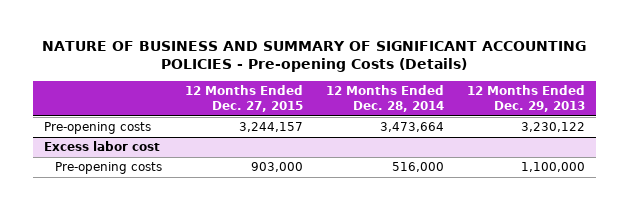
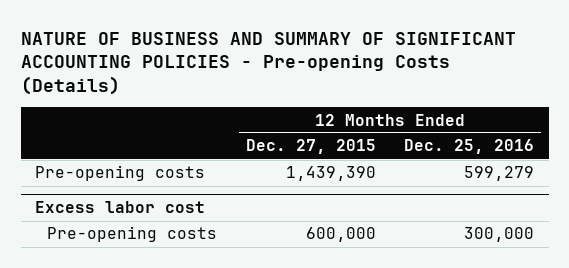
[325,85,444,113] 12 Months Ended Dec. 28, 2014 -> none
[466,85,585,113] 12 Months Ended Dec. 29, 2013 -> none
none -> [404,139,535,155] Dec. 25, 2016
[239,122,304,133] 3,244,157 -> [285,166,376,182] 1,439,390
[251,162,304,173] 903,000 -> [305,227,376,243] 600,000

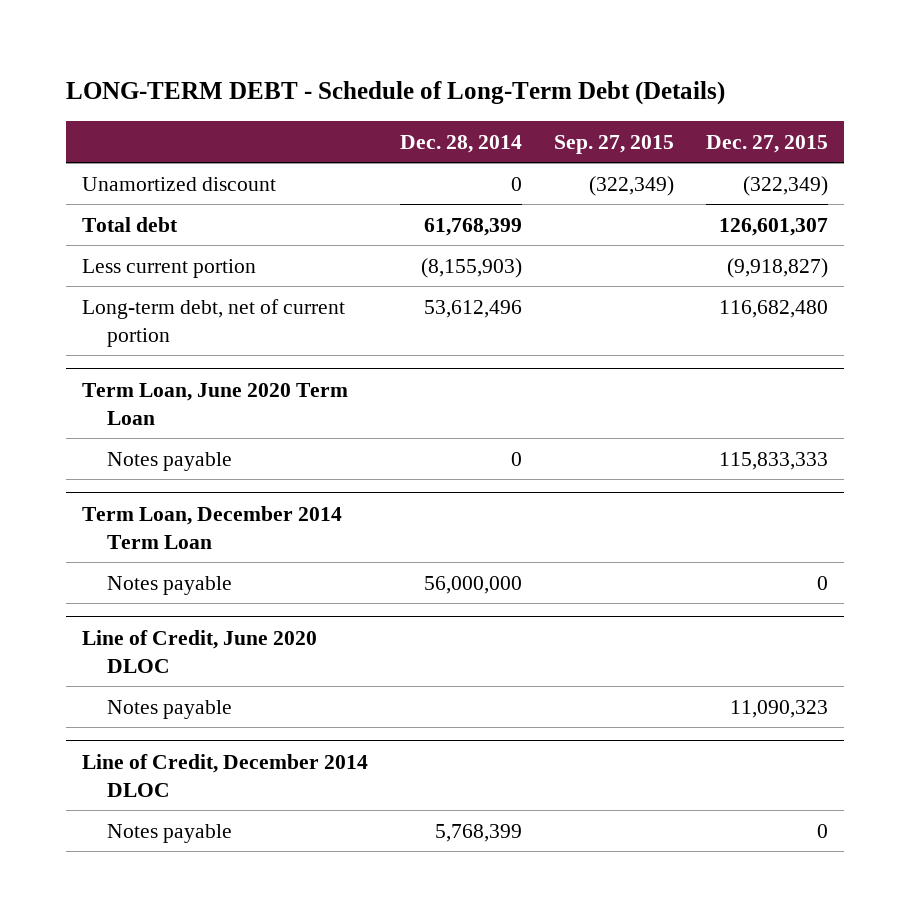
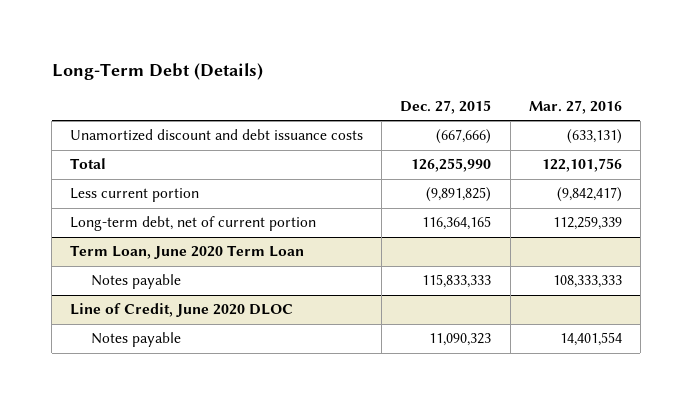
[65,81,725,106] LONG-TERM DEBT - Schedule of Long-Term Debt (Details) -> [51,62,263,80] Long-Term Debt (Details)
[399,134,522,153] Dec. 28, 2014 -> none
[553,134,674,154] Sep. 27, 2015 -> none
none -> [528,99,622,114] Mar. 27, 2016
[81,176,276,191] Unamortized discount -> [70,129,364,142] Unamortized discount and debt issuance costs
[742,175,828,196] (322,349) -> [436,129,492,145] (667,666)
[81,216,178,232] Total debt -> [70,158,107,170] Total
[718,217,828,236] 126,601,307 -> [411,158,492,173] 126,255,990
[726,257,828,278] (9,918,827) -> [426,187,492,203] (9,891,825)
[718,299,828,318] 116,682,480 -> [422,216,492,231] 116,364,165
[81,505,342,549] Term Loan, December 2014 Term Loan -> none
[107,575,233,595] Notes payable -> none
[81,753,368,797] Line of Credit, December 2014 DLOC -> none
[107,823,233,843] Notes payable -> none

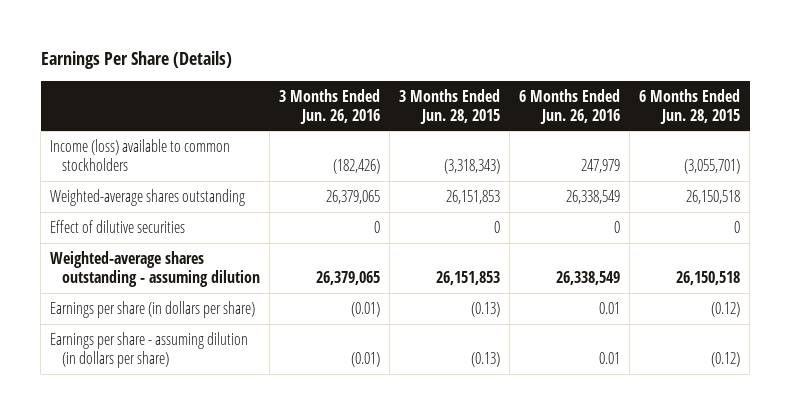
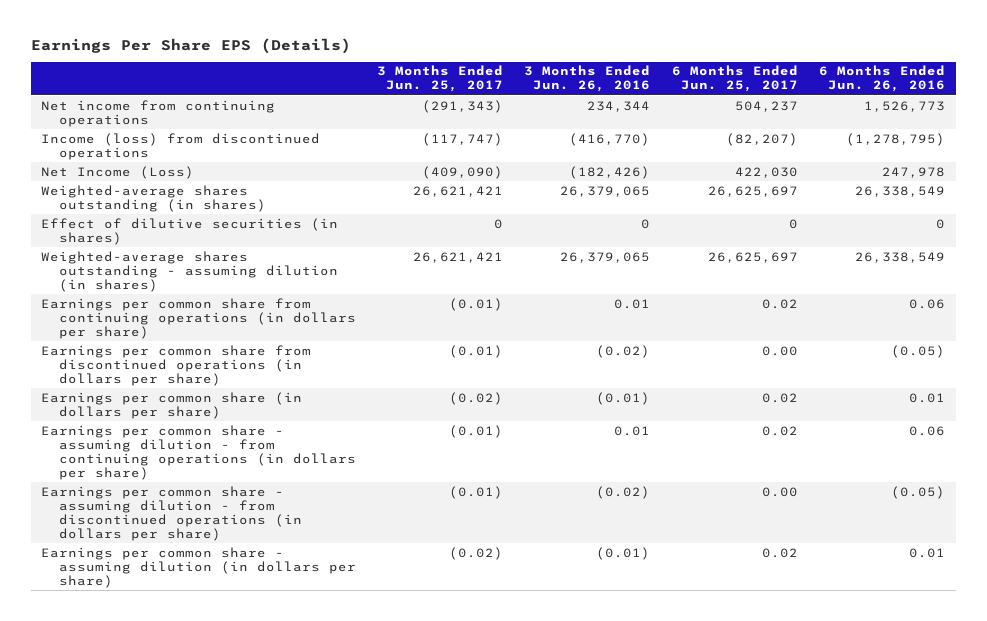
[40,50,232,69] Earnings Per Share (Details) -> [30,37,351,54] Earnings Per Share EPS (Details)
[399,88,501,124] 3 Months Ended Jun. 28, 2015 -> none
[639,88,741,124] 6 Months Ended Jun. 28, 2015 -> none
none -> [377,65,504,93] 3 Months Ended Jun. 25, 2017
none -> [671,65,798,93] 6 Months Ended Jun. 25, 2017
none -> [41,99,276,127] Net income from continuing operations
none -> [41,132,321,160] Income (loss) from discontinued operations
[50,138,231,171] Income (loss) available to common stockholders -> [41,165,195,179] Net Income (Loss)
[581,158,621,173] 247,979 -> [882,166,946,178] 247,978
[50,188,246,206] Weighted-average shares outstanding -> [41,184,266,212] Weighted-average shares outstanding (in shares)
[50,219,186,233] Effect of dilutive securities -> [41,217,339,245] Effect of dilutive securities (in shares)
[50,250,261,287] Weighted-average shares outstanding - assuming dilution -> [41,250,338,292] Weighted-average shares outstanding - assuming dilution (in shares)
none -> [41,297,356,339] Earnings per common share from continuing operations (in dollars per share)
none -> [41,344,312,386] Earnings per common share from discontinued operations (in dollars per share)
[50,300,256,318] Earnings per share (in dollars per share) -> [41,391,303,419] Earnings per common share (in dollars per share)
none -> [41,424,356,480] Earnings per common share - assuming dilution - from continuing operations (in dollars per share)
none -> [41,485,302,541] Earnings per common share - assuming dilution - from discontinued operations (in dollars per share)
[50,331,249,368] Earnings per share - assuming dilution (in dollars per share) -> [41,546,356,588] Earnings per common share - assuming dilution (in dollars per share)

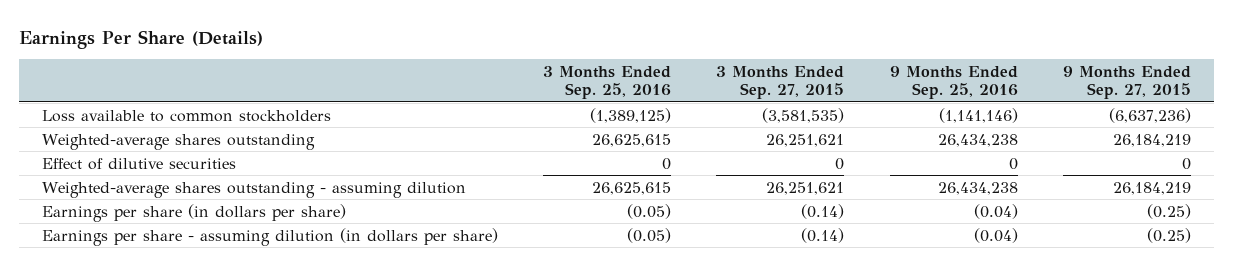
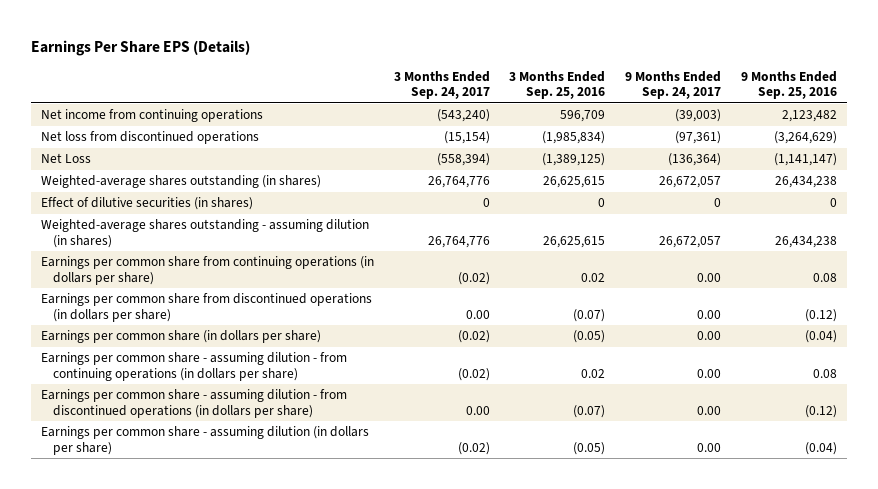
[18,29,263,49] Earnings Per Share (Details) -> [31,39,251,56] Earnings Per Share EPS (Details)
[716,65,845,100] 3 Months Ended Sep. 27, 2015 -> none
[1063,65,1192,100] 9 Months Ended Sep. 27, 2015 -> none
none -> [393,70,490,100] 3 Months Ended Sep. 24, 2017
none -> [625,70,722,100] 9 Months Ended Sep. 24, 2017
[41,109,331,122] Loss available to common stockholders -> none
none -> [40,109,263,123] Net income from continuing operations
none -> [40,131,259,145] Net loss from discontinued operations
none -> [40,153,91,164] Net Loss
[41,133,315,150] Weighted-average shares outstanding -> [40,175,321,189] Weighted-average shares outstanding (in shares)
[41,157,236,170] Effect of dilutive securities -> [40,197,253,211] Effect of dilutive securities (in shares)
[41,181,466,198] Weighted-average shares outstanding - assuming dilution -> [40,219,369,248] Weighted-average shares outstanding - assuming dilution (in shares)
none -> [40,256,374,285] Earnings per common share from continuing operations (in dollars per share)
none -> [40,293,372,322] Earnings per common share from discontinued operations (in dollars per share)
[41,203,346,222] Earnings per share (in dollars per share) -> [40,330,321,344] Earnings per common share (in dollars per share)
none -> [40,352,347,381] Earnings per common share - assuming dilution - from continuing operations (in dollars per share)
none -> [40,389,347,418] Earnings per common share - assuming dilution - from discontinued operations (in dollars per share)
[41,227,498,246] Earnings per share - assuming dilution (in dollars per share) -> [40,426,369,455] Earnings per common share - assuming dilution (in dollars per share)

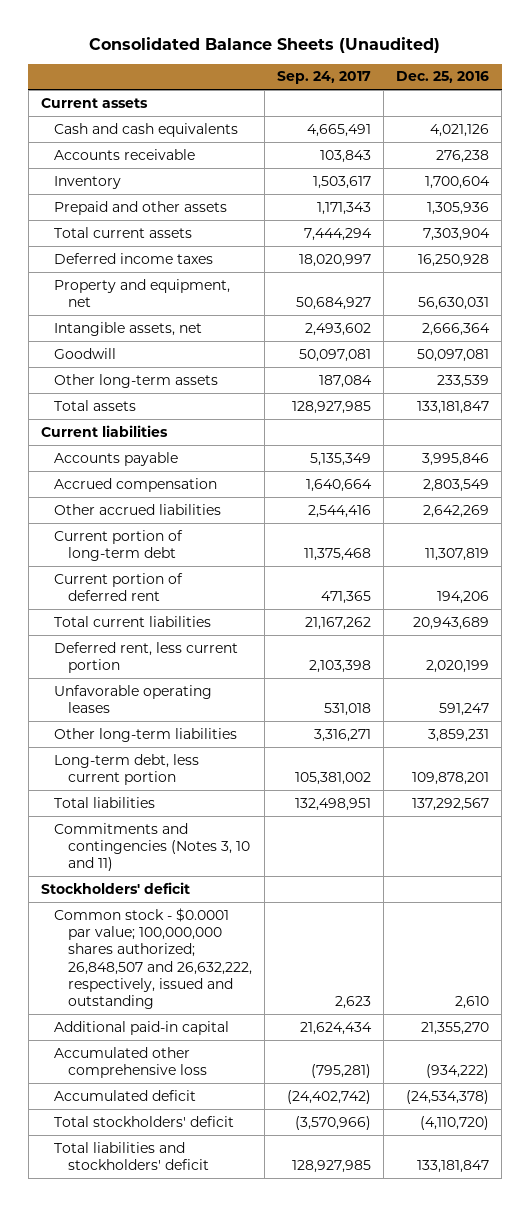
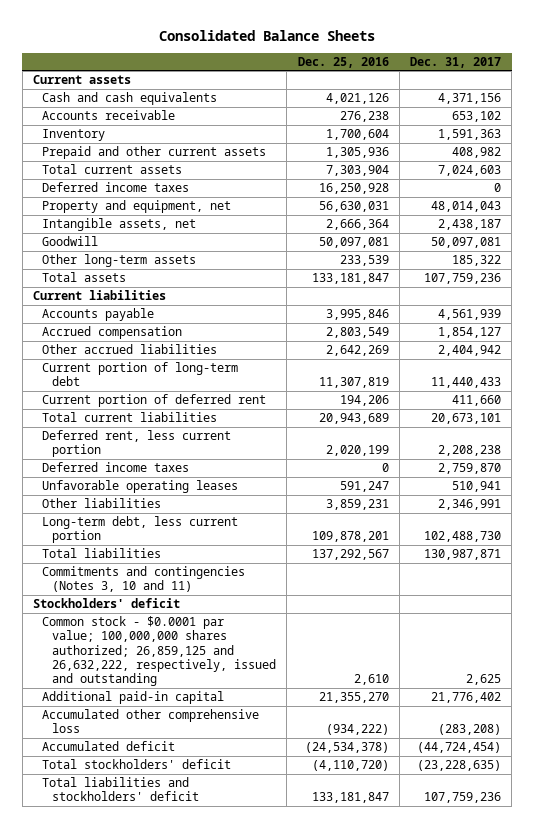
[88,36,440,53] Consolidated Balance Sheets (Unaudited) -> [158,29,375,41] Consolidated Balance Sheets
[276,71,371,85] Sep. 24, 2017 -> none
none -> [410,56,502,68] Dec. 31, 2017
[54,200,228,215] Prepaid and other assets -> [42,146,267,160] Prepaid and other current assets
none -> [42,462,190,473] Deferred income taxes
[54,727,238,742] Other long-term liabilities -> [42,498,162,509] Other liabilities
[54,907,252,1010] Common stock - $0.0001 par value; 100,000,000 shares authorized; 26,848,507 and 26,632,222, respectively, issued and outstanding -> [42,616,277,687] Common stock - $0.0001 par value; 100,000,000 shares authorized; 26,859,125 and 26,632,222, respectively, issued and outstanding

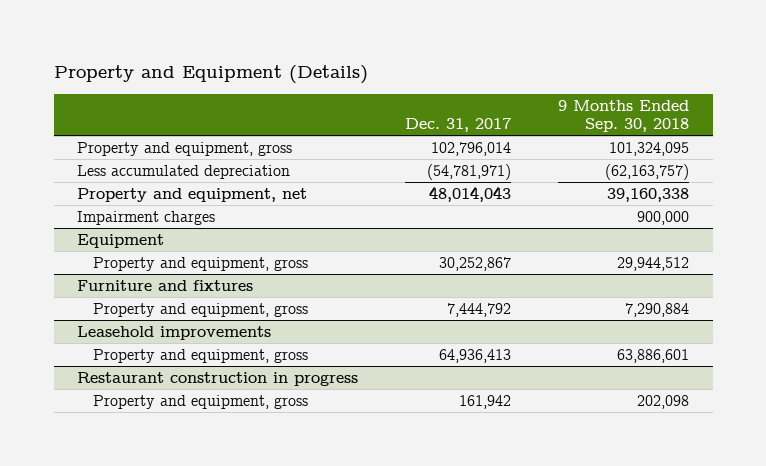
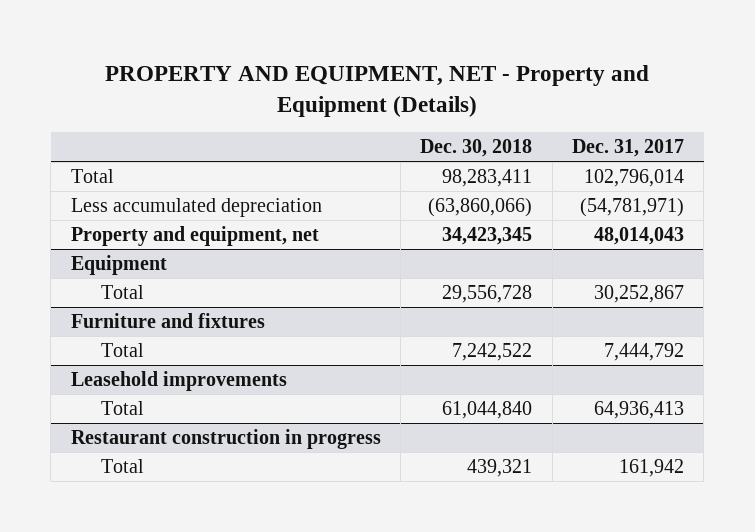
[53,65,368,85] Property and Equipment (Details) -> [105,65,650,118] PROPERTY AND EQUIPMENT, NET - Property and Equipment (Details)
[558,99,690,133] 9 Months Ended Sep. 30, 2018 -> none
none -> [420,139,533,158] Dec. 30, 2018
[77,141,293,156] Property and equipment, gross -> [70,169,114,184] Total
[77,210,216,225] Impairment charges -> none
[93,256,309,271] Property and equipment, gross -> [100,285,144,300] Total
[93,302,309,317] Property and equipment, gross -> [100,343,144,358] Total
[93,348,309,363] Property and equipment, gross -> [100,401,144,416] Total
[93,394,309,409] Property and equipment, gross -> [100,459,144,474] Total

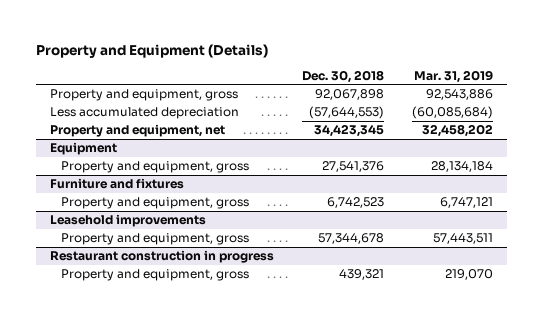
[105,65,650,118] PROPERTY AND EQUIPMENT, NET - Property and Equipment (Details) -> [36,43,269,58] Property and Equipment (Details)
[572,139,685,158] Dec. 31, 2017 -> none
none -> [414,69,494,83] Mar. 31, 2019
[70,169,114,184] Total -> none
none -> [50,89,239,102] Property and equipment, gross
[428,198,533,218] (63,860,066) -> [309,106,385,120] (57,644,553)
[100,285,144,300] Total -> none
none -> [60,161,249,174] Property and equipment, gross
[100,343,144,358] Total -> none
none -> [60,197,249,210] Property and equipment, gross
[100,401,144,416] Total -> none
none -> [60,233,249,246] Property and equipment, gross
[100,459,144,474] Total -> [60,269,249,282] Property and equipment, gross

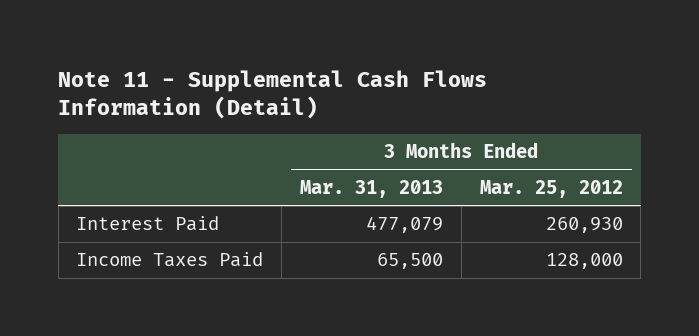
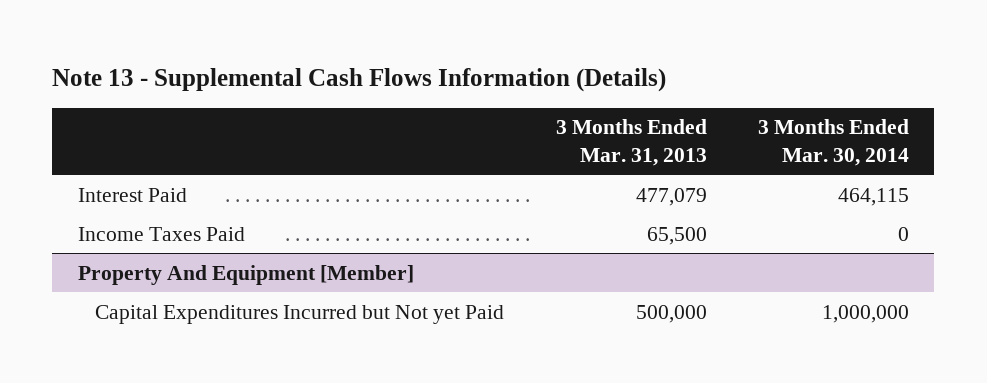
[58,69,488,120] Note 11 - Supplemental Cash Flows Information (Detail) -> [52,67,667,92] Note 13 - Supplemental Cash Flows Information (Details)
[479,179,623,198] Mar. 25, 2012 -> none
none -> [757,119,909,166] 3 Months Ended Mar. 30, 2014
none -> [77,264,414,285] Property And Equipment [Member]
none -> [95,304,505,324] Capital Expenditures Incurred but Not yet Paid

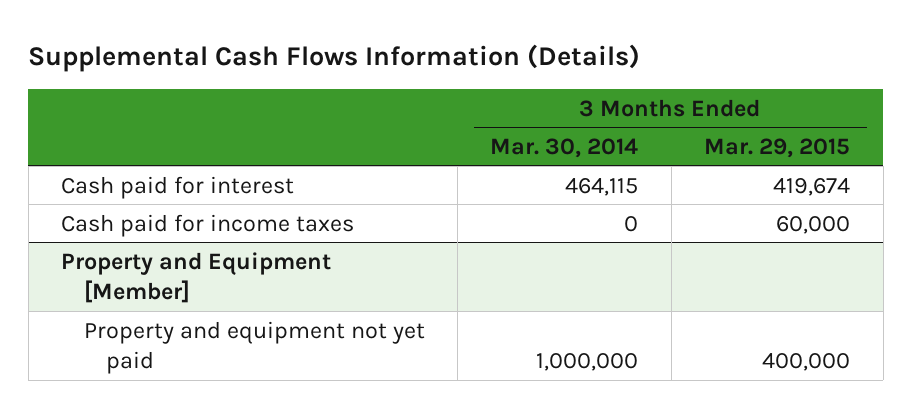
[52,67,667,92] Note 13 - Supplemental Cash Flows Information (Details) -> [28,44,641,73] Supplemental Cash Flows Information (Details)
[555,119,707,166] 3 Months Ended Mar. 31, 2013 -> none
none -> [704,137,851,158] Mar. 29, 2015
[77,187,187,202] Interest Paid -> [61,175,295,199] Cash paid for interest
[77,226,245,241] Income Taxes Paid -> [61,213,355,237] Cash paid for income taxes
[77,264,414,285] Property And Equipment [Member] -> [61,251,332,304] Property and Equipment [Member]
[95,304,505,324] Capital Expenditures Incurred but Not yet Paid -> [83,320,425,375] Property and equipment not yet paid

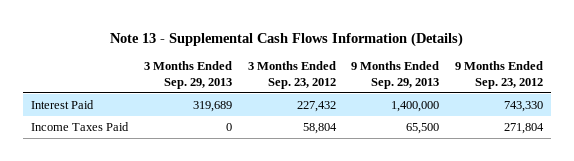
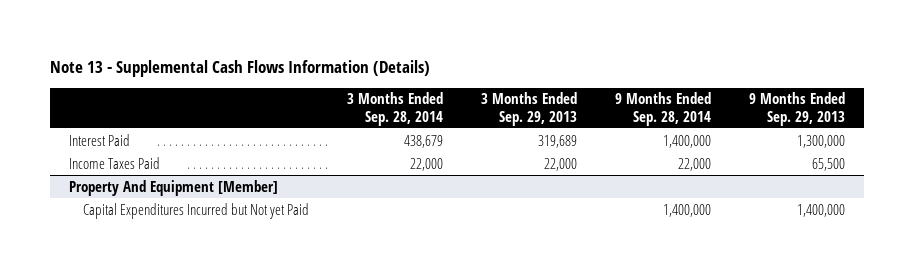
[247,61,336,89] 3 Months Ended Sep. 23, 2012 -> none
[455,61,544,89] 9 Months Ended Sep. 23, 2012 -> none
none -> [347,92,444,126] 3 Months Ended Sep. 28, 2014
none -> [615,92,712,126] 9 Months Ended Sep. 28, 2014
[391,101,440,113] 1,400,000 -> [797,134,846,148] 1,300,000
[225,123,232,132] 0 -> [544,157,578,171] 22,000
none -> [69,179,279,196] Property And Equipment [Member]
none -> [83,202,310,219] Capital Expenditures Incurred but Not yet Paid

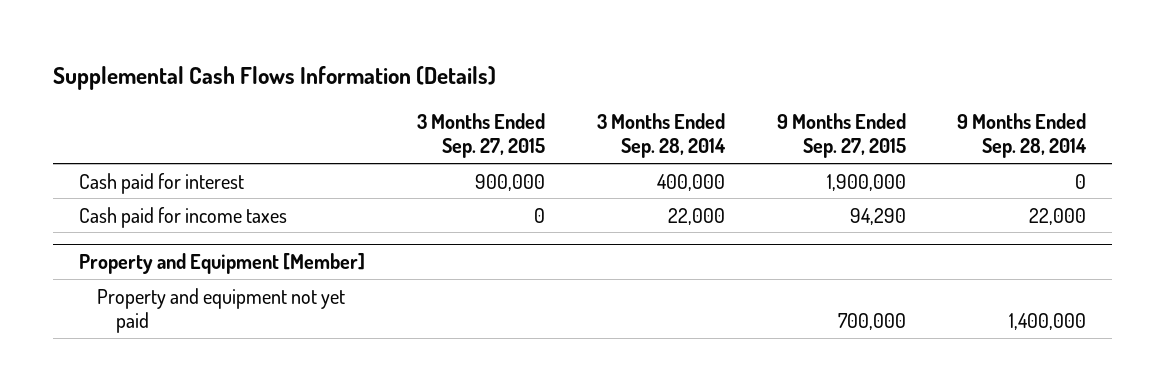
[50,59,431,77] Note 13 - Supplemental Cash Flows Information (Details) -> [53,66,497,91] Supplemental Cash Flows Information (Details)
[481,92,578,126] 3 Months Ended Sep. 29, 2013 -> none
[749,92,846,126] 9 Months Ended Sep. 29, 2013 -> none
none -> [416,112,545,159] 3 Months Ended Sep. 27, 2015
none -> [776,112,906,159] 9 Months Ended Sep. 27, 2015
[69,133,131,146] Interest Paid -> [79,172,245,194] Cash paid for interest
[404,134,444,148] 438,679 -> [656,173,725,191] 400,000
[663,134,712,148] 1,400,000 -> [1075,173,1087,189] 0
[69,156,161,169] Income Taxes Paid -> [79,206,288,228] Cash paid for income taxes
[69,179,279,196] Property And Equipment [Member] -> [79,252,366,274] Property and Equipment [Member]
[83,202,310,219] Capital Expenditures Incurred but Not yet Paid -> [97,287,346,334] Property and equipment not yet paid

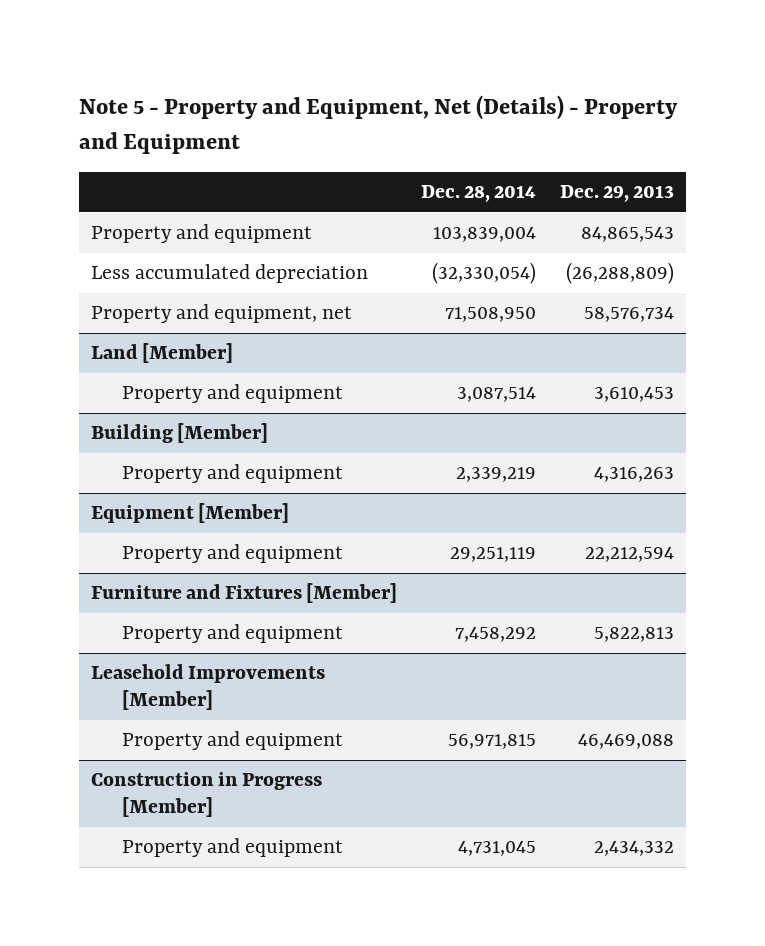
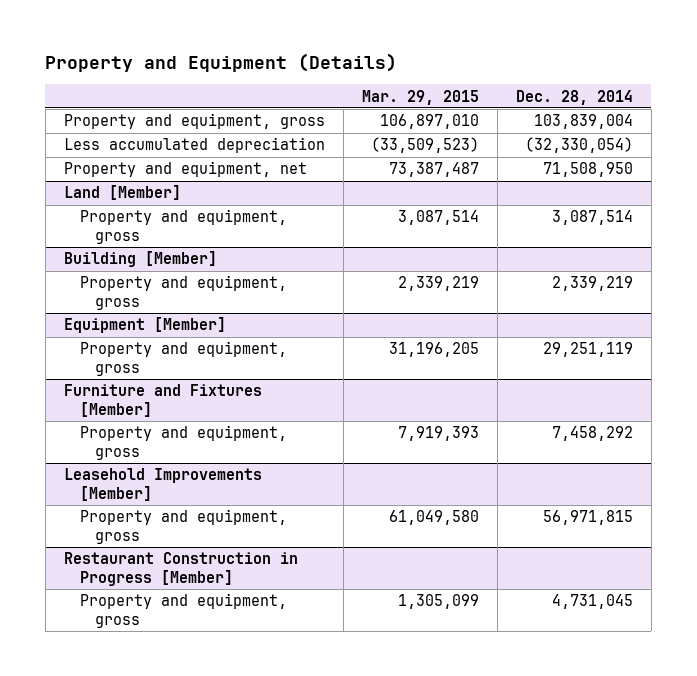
[78,94,678,155] Note 5 - Property and Equipment, Net (Details) - Property and Equipment -> [45,53,398,73] Property and Equipment (Details)
[560,185,675,203] Dec. 29, 2013 -> none
none -> [361,89,479,105] Mar. 29, 2015
[90,224,312,244] Property and equipment -> [63,113,325,130] Property and equipment, gross
[121,384,343,404] Property and equipment -> [79,209,287,244] Property and equipment, gross
[121,464,343,484] Property and equipment -> [79,275,287,310] Property and equipment, gross
[121,544,343,564] Property and equipment -> [79,341,287,376] Property and equipment, gross
[121,624,343,644] Property and equipment -> [79,425,287,460] Property and equipment, gross
[121,731,343,751] Property and equipment -> [79,509,287,544] Property and equipment, gross
[90,772,322,818] Construction in Progress [Member] -> [63,552,298,586] Restaurant Construction in Progress [Member]
[121,838,343,858] Property and equipment -> [79,593,287,628] Property and equipment, gross

